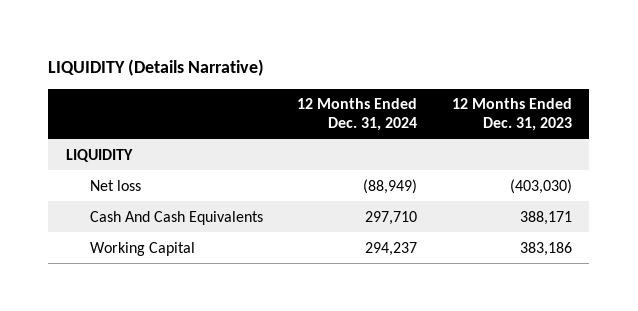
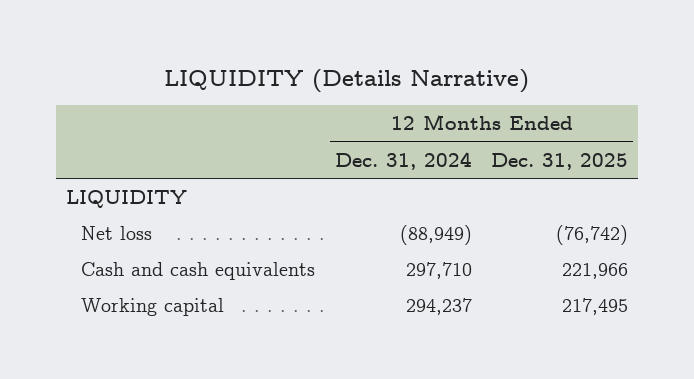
[451,98,572,132] 12 Months Ended Dec. 31, 2023 -> none
none -> [491,152,629,170] Dec. 31, 2025
[89,210,263,225] Cash And Cash Equivalents -> [80,261,315,280] Cash and cash equivalents
[89,241,195,256] Working Capital -> [80,297,224,316] Working capital

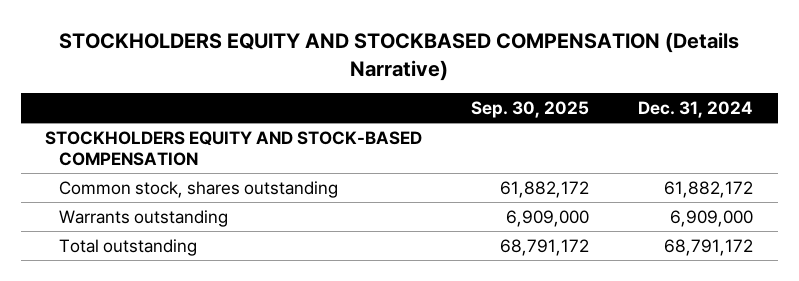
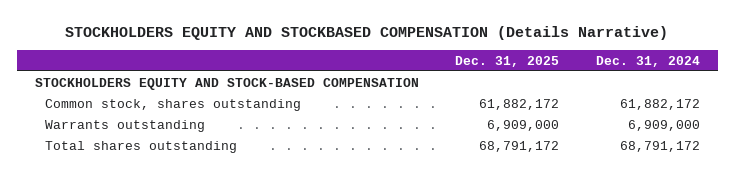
[471,101,590,119] Sep. 30, 2025 -> none
none -> [455,55,560,67] Dec. 31, 2025
[58,238,197,256] Total outstanding -> [44,140,237,153] Total shares outstanding

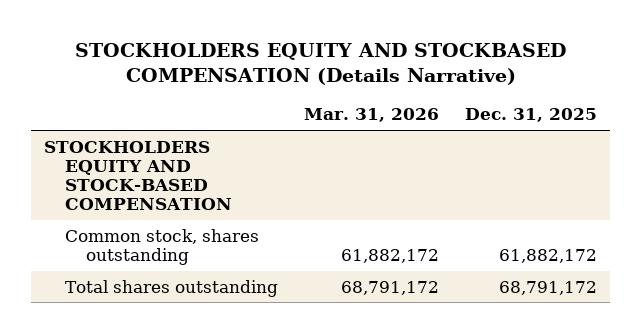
[595,55,700,67] Dec. 31, 2024 -> none
none -> [304,108,440,123] Mar. 31, 2026
[44,119,205,132] Warrants outstanding -> none

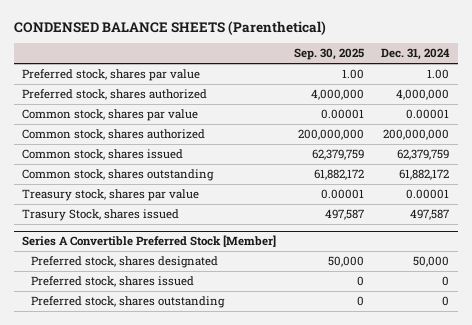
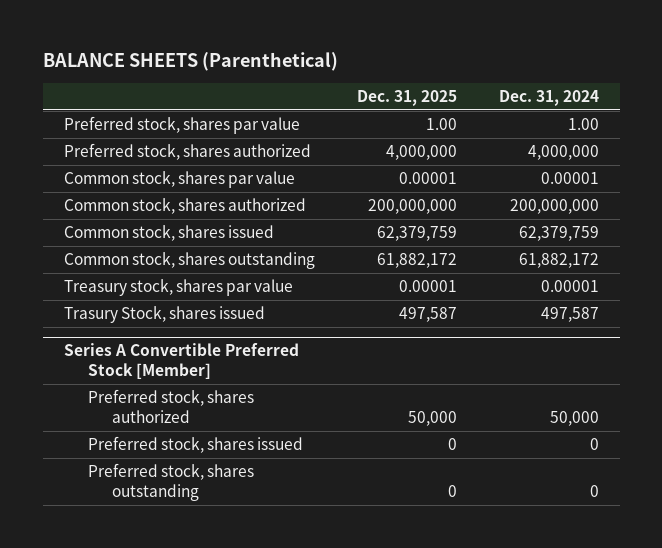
[13,20,326,35] CONDENSED BALANCE SHEETS (Parenthetical) -> [42,52,338,72] BALANCE SHEETS (Parenthetical)
[293,48,364,61] Sep. 30, 2025 -> none
none -> [356,89,457,106] Dec. 31, 2025
[30,256,218,269] Preferred stock, shares designated -> [87,389,254,424] Preferred stock, shares authorized

